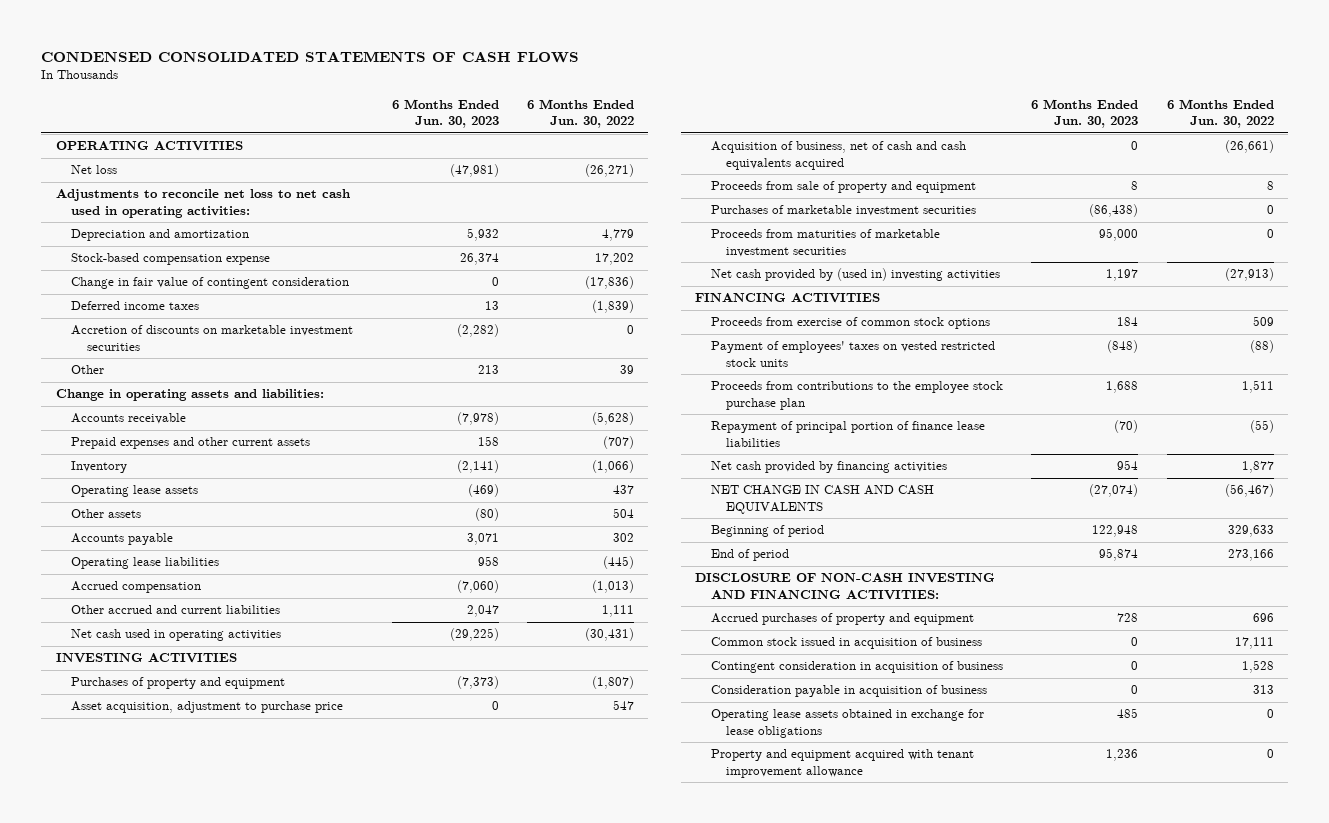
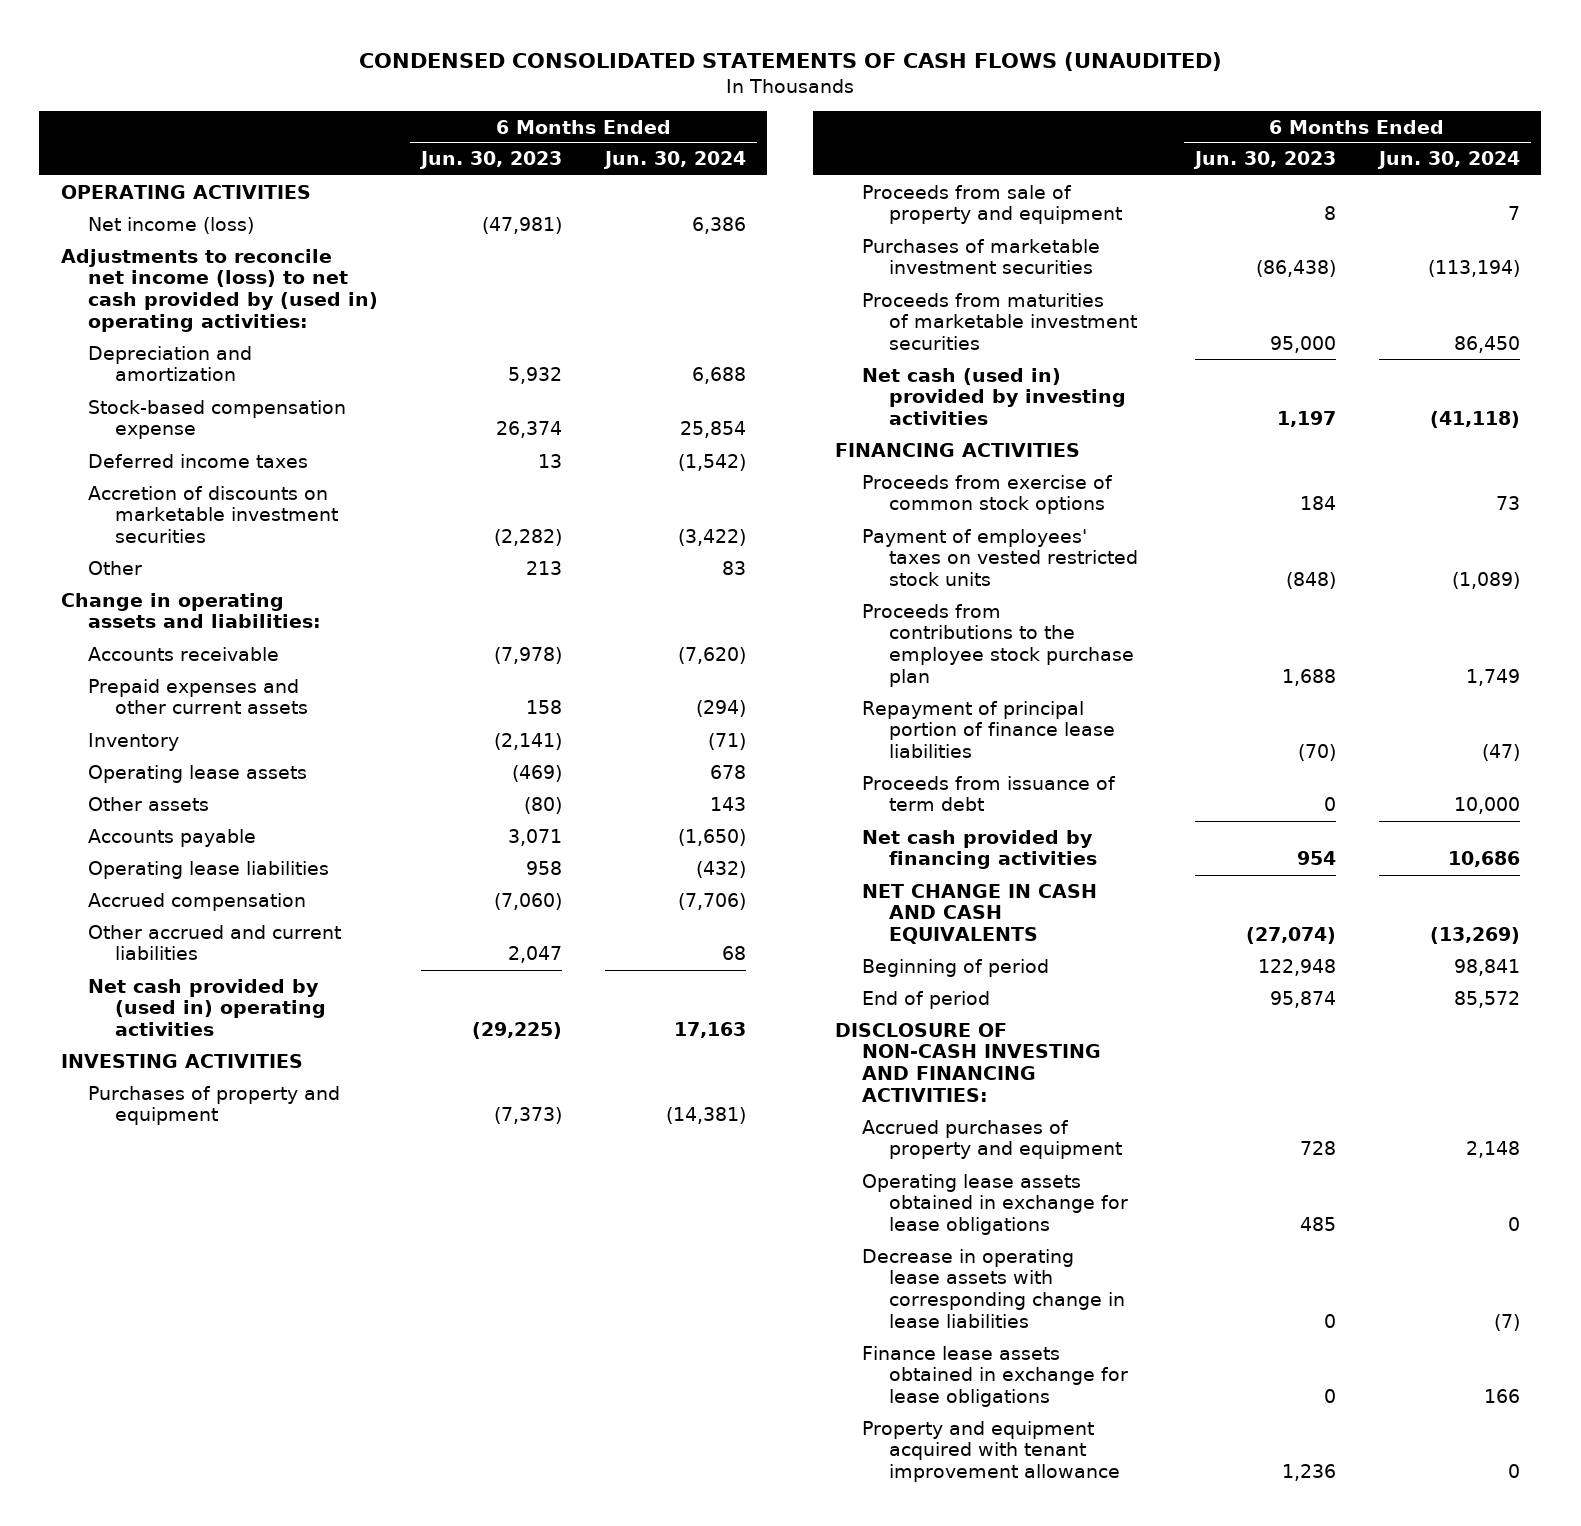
[41,50,580,63] CONDENSED CONSOLIDATED STATEMENTS OF CASH FLOWS -> [359,51,1223,71] CONDENSED CONSOLIDATED STATEMENTS OF CASH FLOWS (UNAUDITED)
[527,98,635,129] 6 Months Ended Jun. 30, 2022 -> none
none -> [603,151,747,170] Jun. 30, 2024
[71,165,118,175] Net loss -> [88,216,255,234] Net income (loss)
[55,189,350,218] Adjustments to reconcile net loss to net cash used in operating activities: -> [60,248,379,332] Adjustments to reconcile net income (loss) to net cash provided by (used in) operating activities:
[71,277,350,290] Change in fair value of contingent consideration -> none
[71,629,282,642] Net cash used in operating activities -> [88,978,327,1037] Net cash provided by (used in) operating activities
[71,701,344,714] Asset acquisition, adjustment to purchase price -> none
[710,141,966,170] Acquisition of business, net of cash and cash equivalents acquired -> none
[710,268,1000,282] Net cash provided by (used in) investing activities -> [862,367,1127,426] Net cash (used in) provided by investing activities
none -> [862,775,1117,812] Proceeds from issuance of term debt
[710,637,982,650] Common stock issued in acquisition of business -> none
[710,661,1003,674] Contingent consideration in acquisition of business -> none
[710,685,987,698] Consideration payable in acquisition of business -> none
none -> [862,1248,1126,1328] Decrease in operating lease assets with corresponding change in lease liabilities
none -> [862,1345,1129,1408] Finance lease assets obtained in exchange for lease obligations

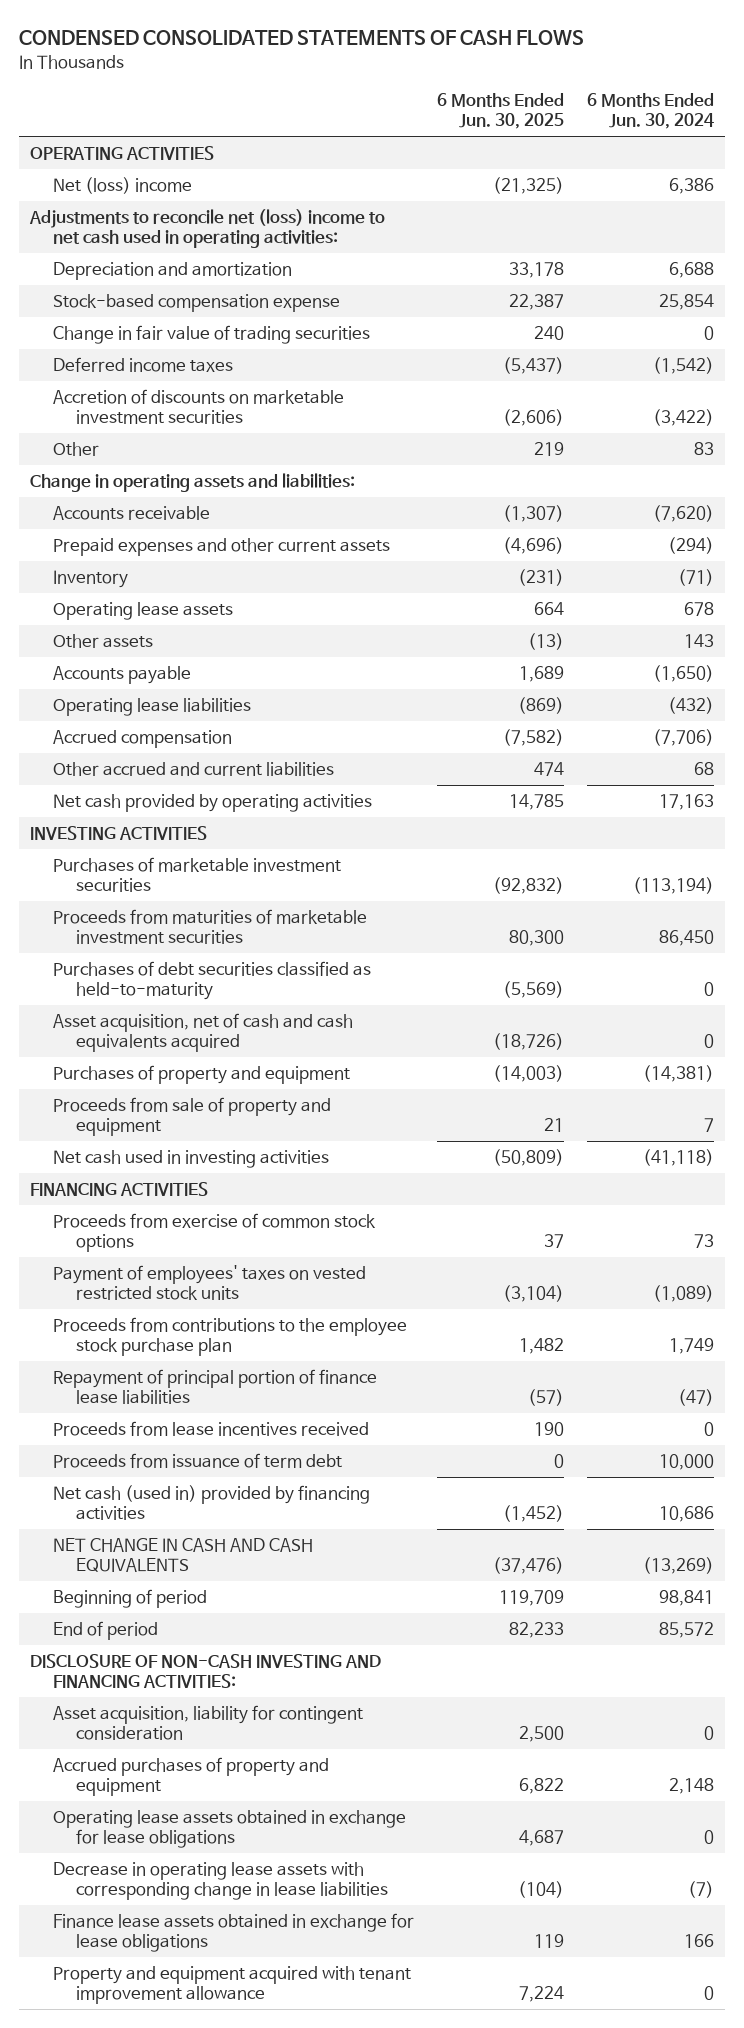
[359,51,1223,71] CONDENSED CONSOLIDATED STATEMENTS OF CASH FLOWS (UNAUDITED) -> [18,29,584,45] CONDENSED CONSOLIDATED STATEMENTS OF CASH FLOWS
[419,151,563,170] Jun. 30, 2023 -> none
none -> [437,93,565,130] 6 Months Ended Jun. 30, 2025
[88,216,255,234] Net income (loss) -> [53,176,193,194] Net (loss) income
[60,248,379,332] Adjustments to reconcile net income (loss) to net cash provided by (used in) operating activities: -> [29,208,386,249] Adjustments to reconcile net (loss) income to net cash used in operating activities:
none -> [53,324,371,344] Change in fair value of trading securities
[88,978,327,1037] Net cash provided by (used in) operating activities -> [53,793,373,812] Net cash provided by operating activities
none -> [53,960,372,1001] Purchases of debt securities classified as held-to-maturity
none -> [53,1012,354,1053] Asset acquisition, net of cash and cash equivalents acquired
[88,1085,341,1126] Purchases of property and equipment -> [53,1064,351,1084] Purchases of property and equipment
[862,184,1123,225] Proceeds from sale of property and equipment -> [53,1096,332,1137] Proceeds from sale of property and equipment
[862,367,1127,426] Net cash (used in) provided by investing activities -> [53,1149,330,1168] Net cash used in investing activities
none -> [53,1420,370,1436] Proceeds from lease incentives received
[862,829,1098,870] Net cash provided by financing activities -> [53,1484,371,1521] Net cash (used in) provided by financing activities
none -> [53,1704,364,1741] Asset acquisition, liability for contingent consideration

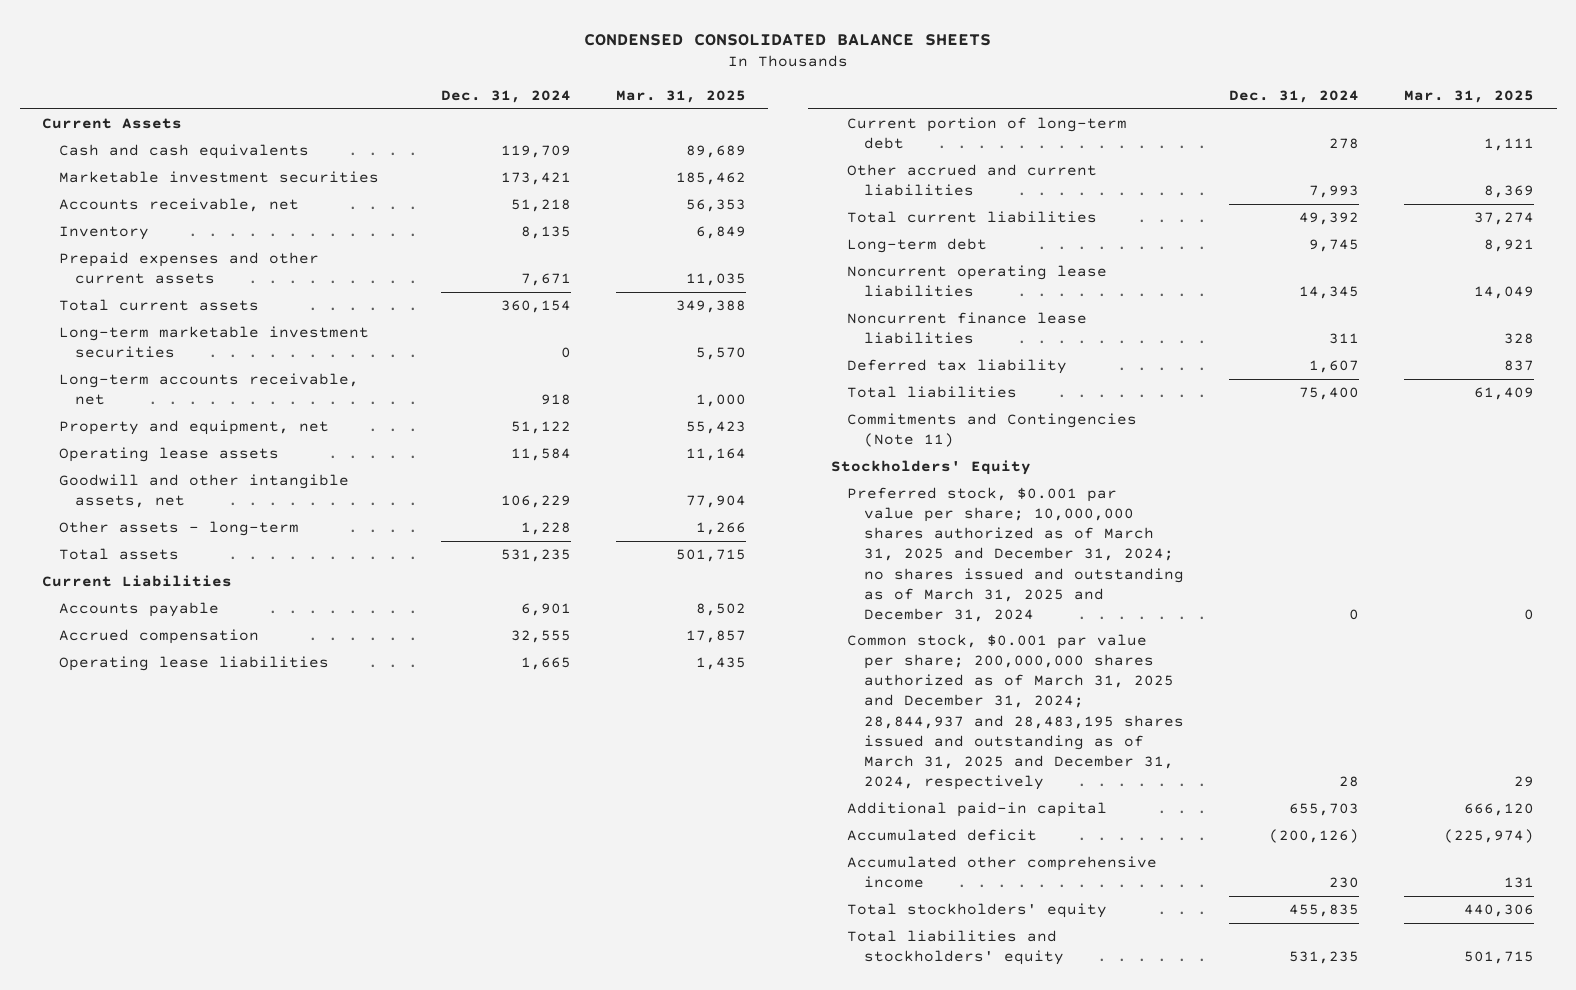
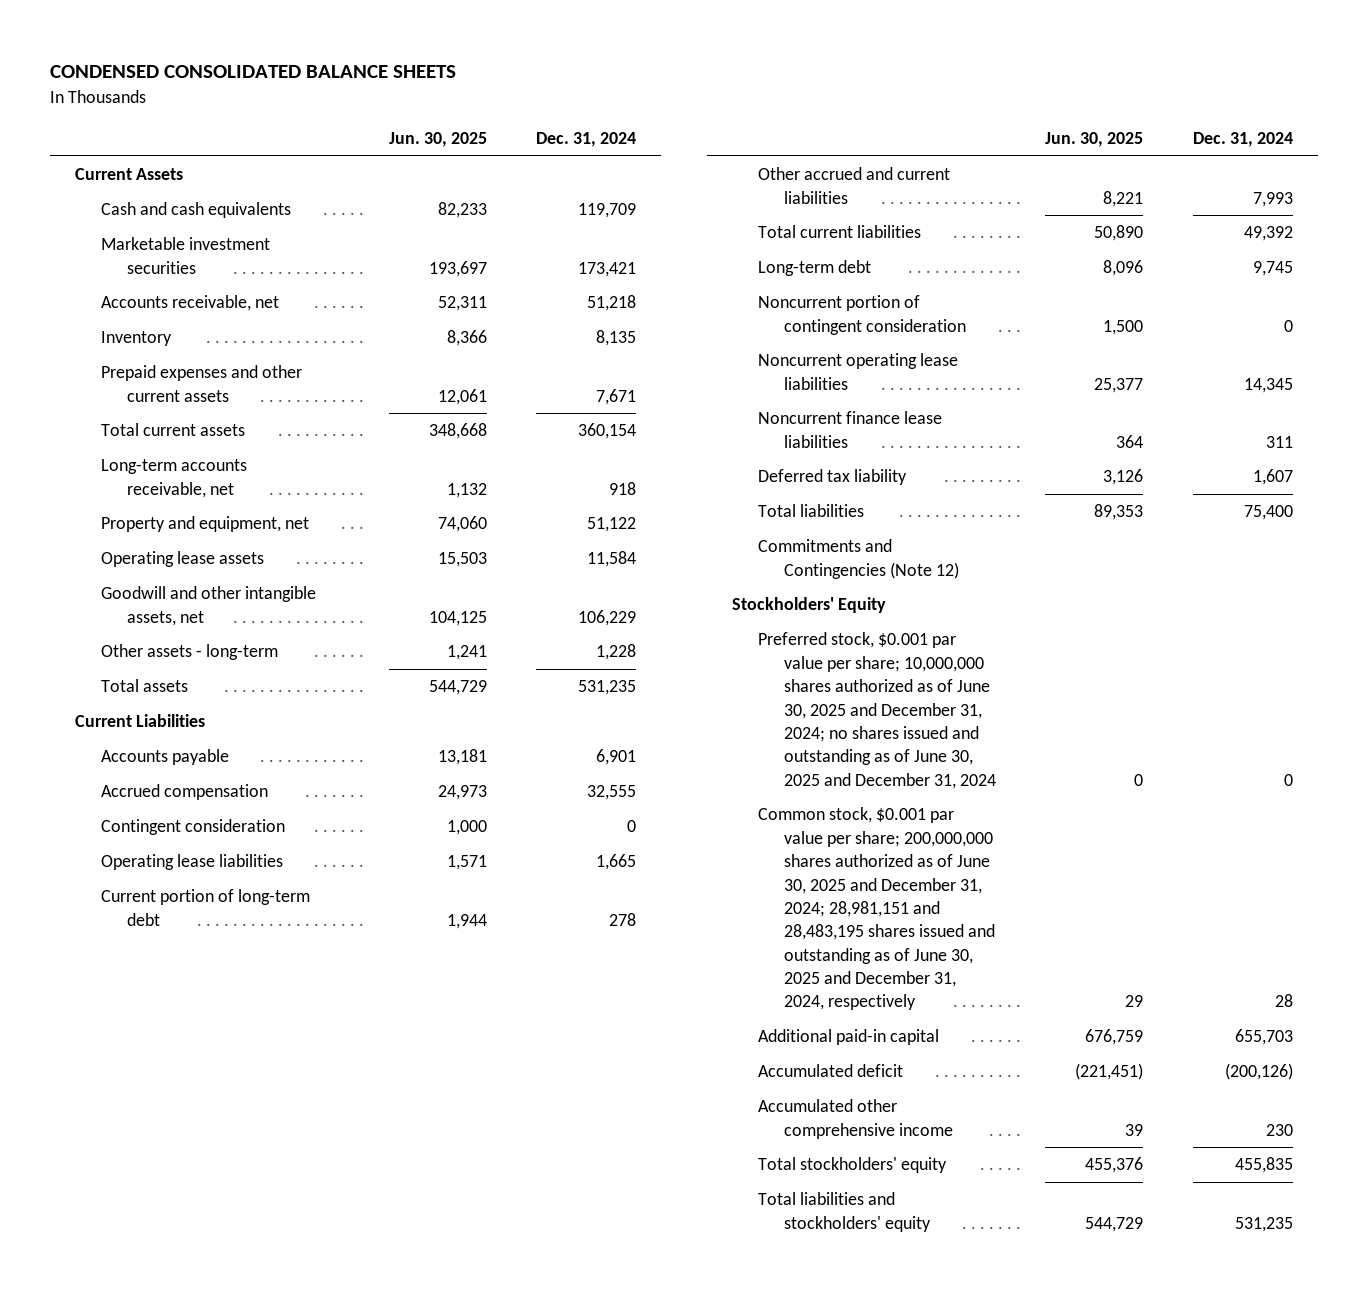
[615,90,746,104] Mar. 31, 2025 -> none
none -> [388,132,487,148] Jun. 30, 2025
[58,326,369,359] Long-term marketable investment securities -> none
none -> [100,819,285,836] Contingent consideration
none -> [757,295,966,335] Noncurrent portion of contingent consideration
[847,413,1138,448] Commitments and Contingencies (Note 11) -> [757,539,959,579] Commitments and Contingencies (Note 12)
[847,487,1185,622] Preferred stock, $0.001 par value per share; 10,000,000 shares authorized as of March 31, 2025 and December 31, 2024; no shares issued and outstanding as of March 31, 2025 and December 31, 2024 -> [757,632,996,789] Preferred stock, $0.001 par value per share; 10,000,000 shares authorized as of June 30, 2025 and December 31, 2024; no shares issued and outstanding as of June 30, 2025 and December 31, 2024
[847,634,1185,790] Common stock, $0.001 par value per share; 200,000,000 shares authorized as of March 31, 2025 and December 31, 2024; 28,844,937 and 28,483,195 shares issued and outstanding as of March 31, 2025 and December 31, 2024, respectively -> [757,807,995,1011] Common stock, $0.001 par value per share; 200,000,000 shares authorized as of June 30, 2025 and December 31, 2024; 28,981,151 and 28,483,195 shares issued and outstanding as of June 30, 2025 and December 31, 2024, respectively

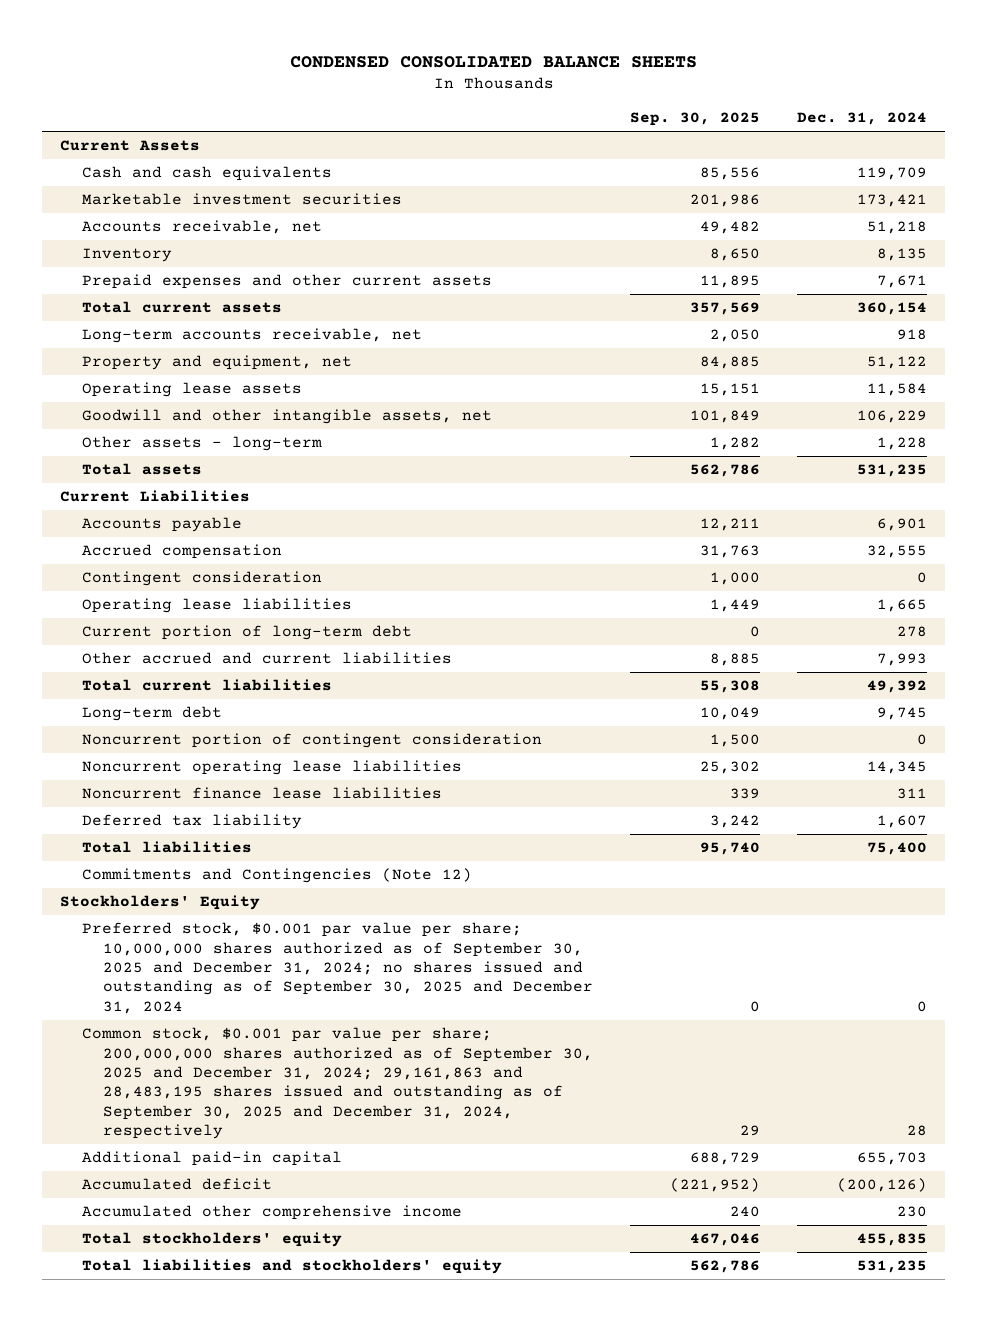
[388,132,487,148] Jun. 30, 2025 -> none
none -> [629,112,760,127] Sep. 30, 2025
[757,632,996,789] Preferred stock, $0.001 par value per share; 10,000,000 shares authorized as of June 30, 2025 and December 31, 2024; no shares issued and outstanding as of June 30, 2025 and December 31, 2024 -> [81,922,594,1014] Preferred stock, $0.001 par value per share; 10,000,000 shares authorized as of September 30, 2025 and December 31, 2024; no shares issued and outstanding as of September 30, 2025 and December 31, 2024
[757,807,995,1011] Common stock, $0.001 par value per share; 200,000,000 shares authorized as of June 30, 2025 and December 31, 2024; 28,981,151 and 28,483,195 shares issued and outstanding as of June 30, 2025 and December 31, 2024, respectively -> [81,1027,594,1140] Common stock, $0.001 par value per share; 200,000,000 shares authorized as of September 30, 2025 and December 31, 2024; 29,161,863 and 28,483,195 shares issued and outstanding as of September 30, 2025 and December 31, 2024, respectively

